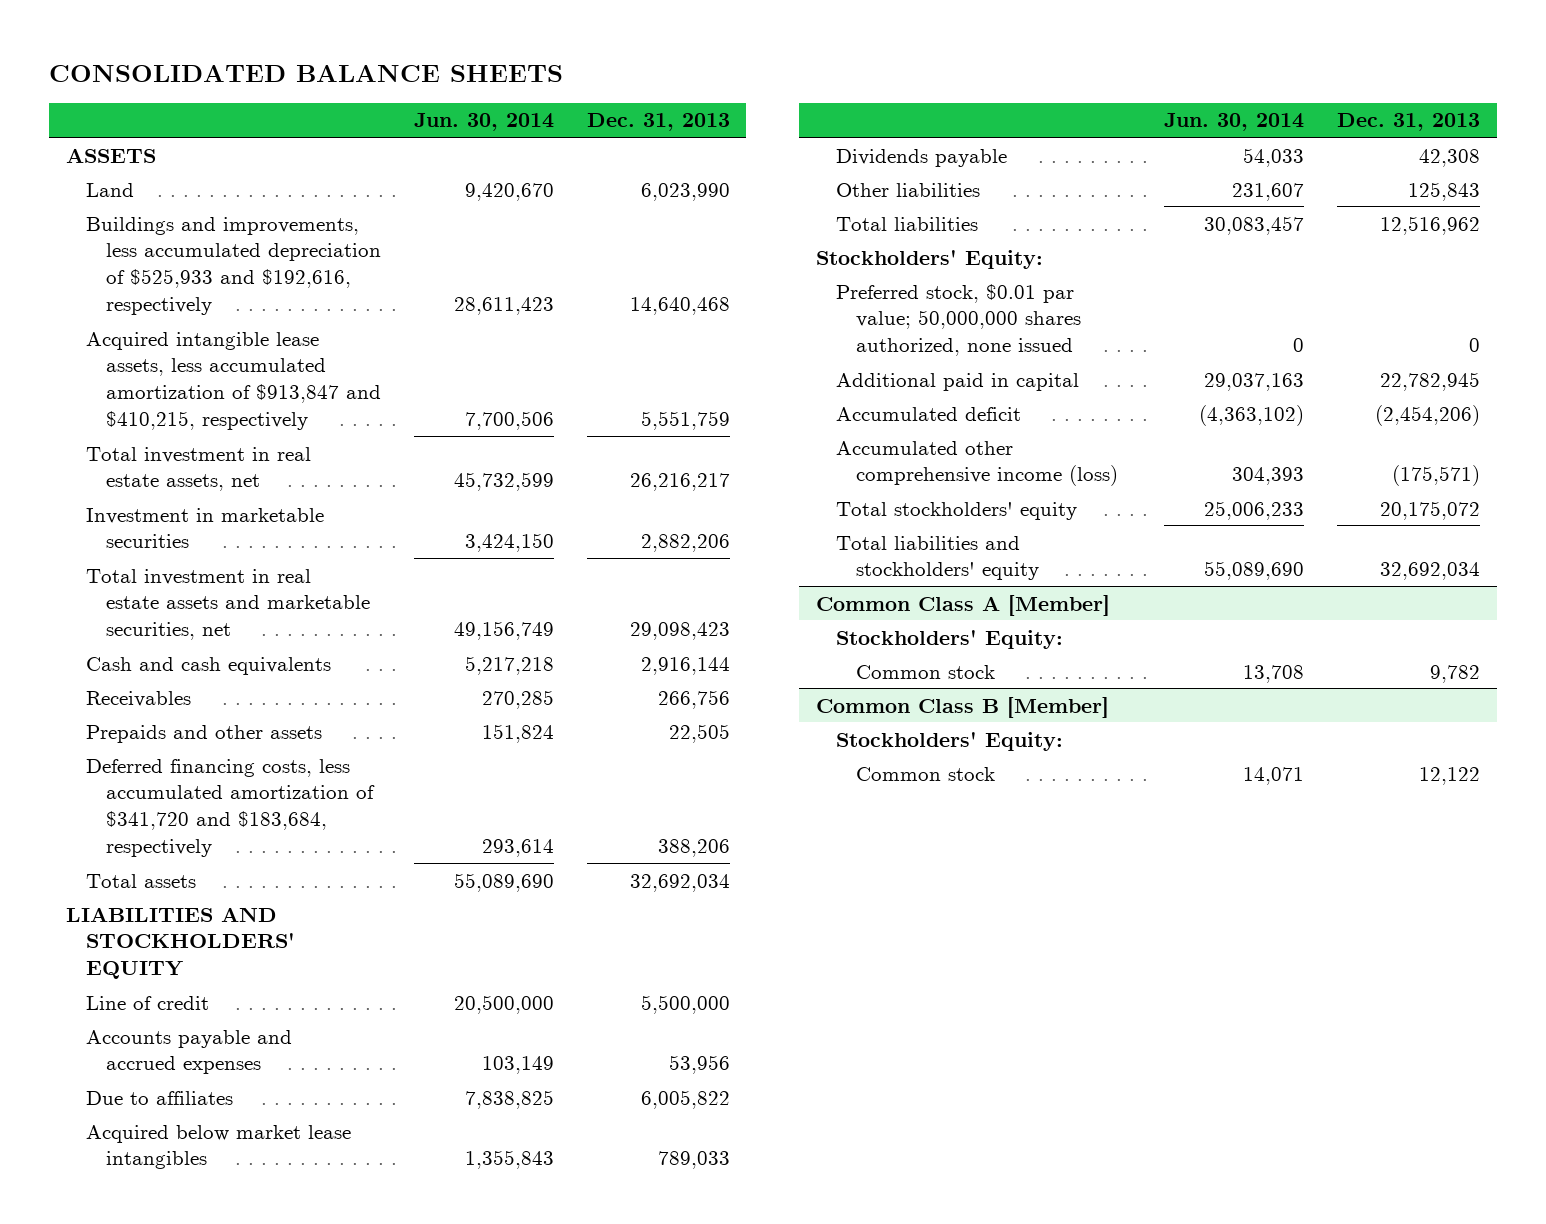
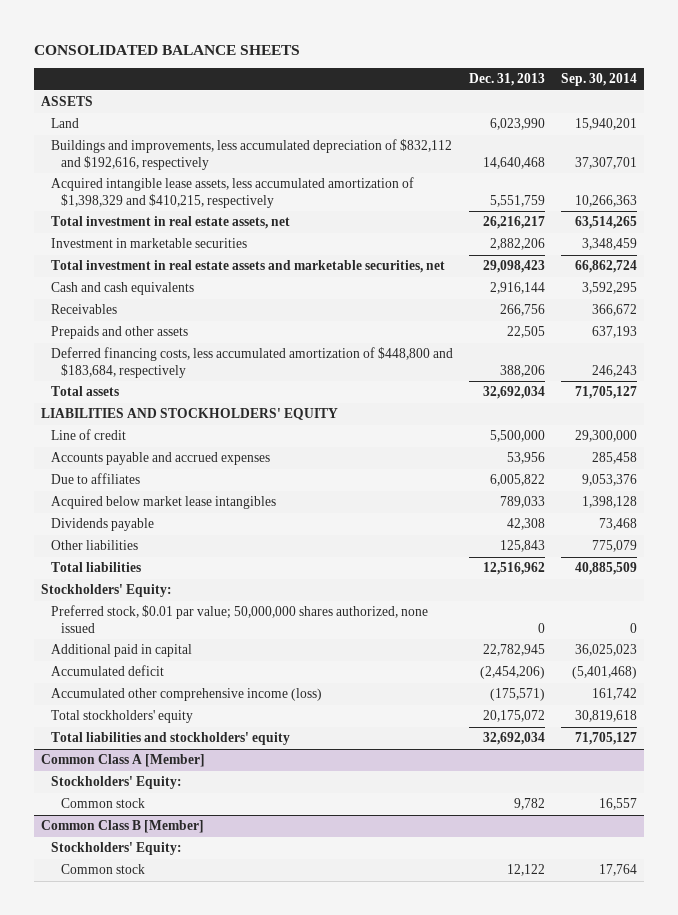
[413,113,554,132] Jun. 30, 2014 -> none
none -> [560,73,637,87] Sep. 30, 2014
[85,216,381,315] Buildings and improvements, less accumulated depreciation of $525,933 and $192,616, respectively -> [51,139,453,170] Buildings and improvements, less accumulated depreciation of $832,112 and $192,616, respectively
[85,331,381,430] Acquired intangible lease assets, less accumulated amortization of $913,847 and $410,215, respectively -> [51,177,415,208] Acquired intangible lease assets, less accumulated amortization of $1,398,329 and $410,215, respectively
[85,758,375,857] Deferred financing costs, less accumulated amortization of $341,720 and $183,684, respectively -> [51,347,454,378] Deferred financing costs, less accumulated amortization of $448,800 and $183,684, respectively

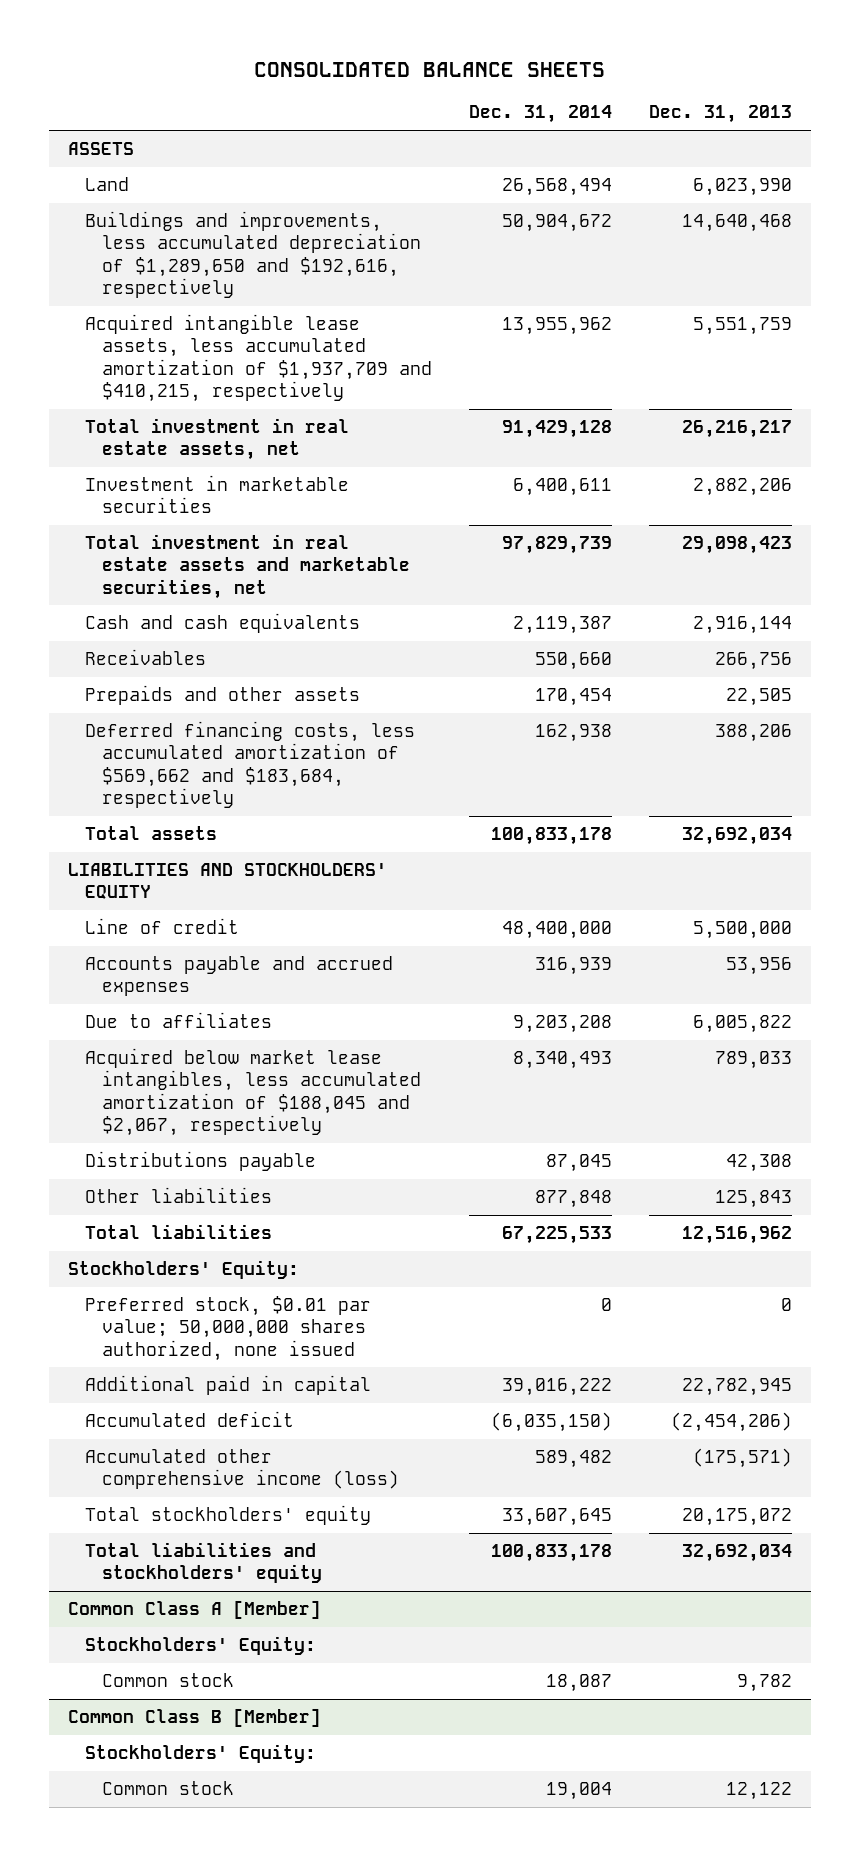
[560,73,637,87] Sep. 30, 2014 -> none
none -> [469,105,613,124] Dec. 31, 2014
[51,139,453,170] Buildings and improvements, less accumulated depreciation of $832,112 and $192,616, respectively -> [84,211,421,299] Buildings and improvements, less accumulated depreciation of $1,289,650 and $192,616, respectively
[51,177,415,208] Acquired intangible lease assets, less accumulated amortization of $1,398,329 and $410,215, respectively -> [84,314,432,403] Acquired intangible lease assets, less accumulated amortization of $1,937,709 and $410,215, respectively
[51,347,454,378] Deferred financing costs, less accumulated amortization of $448,800 and $183,684, respectively -> [84,721,415,809] Deferred financing costs, less accumulated amortization of $569,662 and $183,684, respectively
[51,496,277,510] Acquired below market lease intangibles -> [84,1048,421,1137] Acquired below market lease intangibles, less accumulated amortization of $188,045 and $2,067, respectively
[51,518,155,532] Dividends payable -> [84,1151,316,1172] Distributions payable

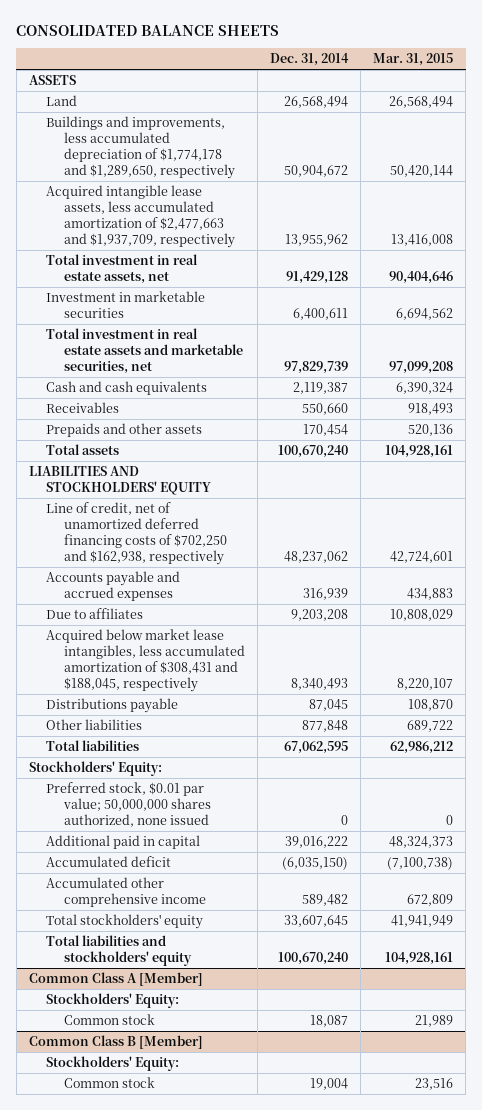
[649,105,793,124] Dec. 31, 2013 -> none
none -> [372,53,453,67] Mar. 31, 2015
[84,211,421,299] Buildings and improvements, less accumulated depreciation of $1,289,650 and $192,616, respectively -> [46,115,235,180] Buildings and improvements, less accumulated depreciation of $1,774,178 and $1,289,650, respectively
[84,314,432,403] Acquired intangible lease assets, less accumulated amortization of $1,937,709 and $410,215, respectively -> [46,184,235,249] Acquired intangible lease assets, less accumulated amortization of $2,477,663 and $1,937,709, respectively
[84,721,415,809] Deferred financing costs, less accumulated amortization of $569,662 and $183,684, respectively -> none
[491,827,613,846] 100,833,178 -> [277,444,348,458] 100,670,240
[84,918,239,935] Line of credit -> none
none -> [46,501,227,566] Line of credit, net of unamortized deferred financing costs of $702,250 and $162,938, respectively
[84,1048,421,1137] Acquired below market lease intangibles, less accumulated amortization of $188,045 and $2,067, respectively -> [46,628,245,693] Acquired below market lease intangibles, less accumulated amortization of $308,431 and $188,045, respectively
[502,1226,613,1245] 67,225,533 -> [283,740,348,754] 67,062,595
[84,1449,399,1490] Accumulated other comprehensive income (loss) -> [46,876,206,907] Accumulated other comprehensive income
[491,1544,613,1563] 100,833,178 -> [277,951,348,965] 100,670,240

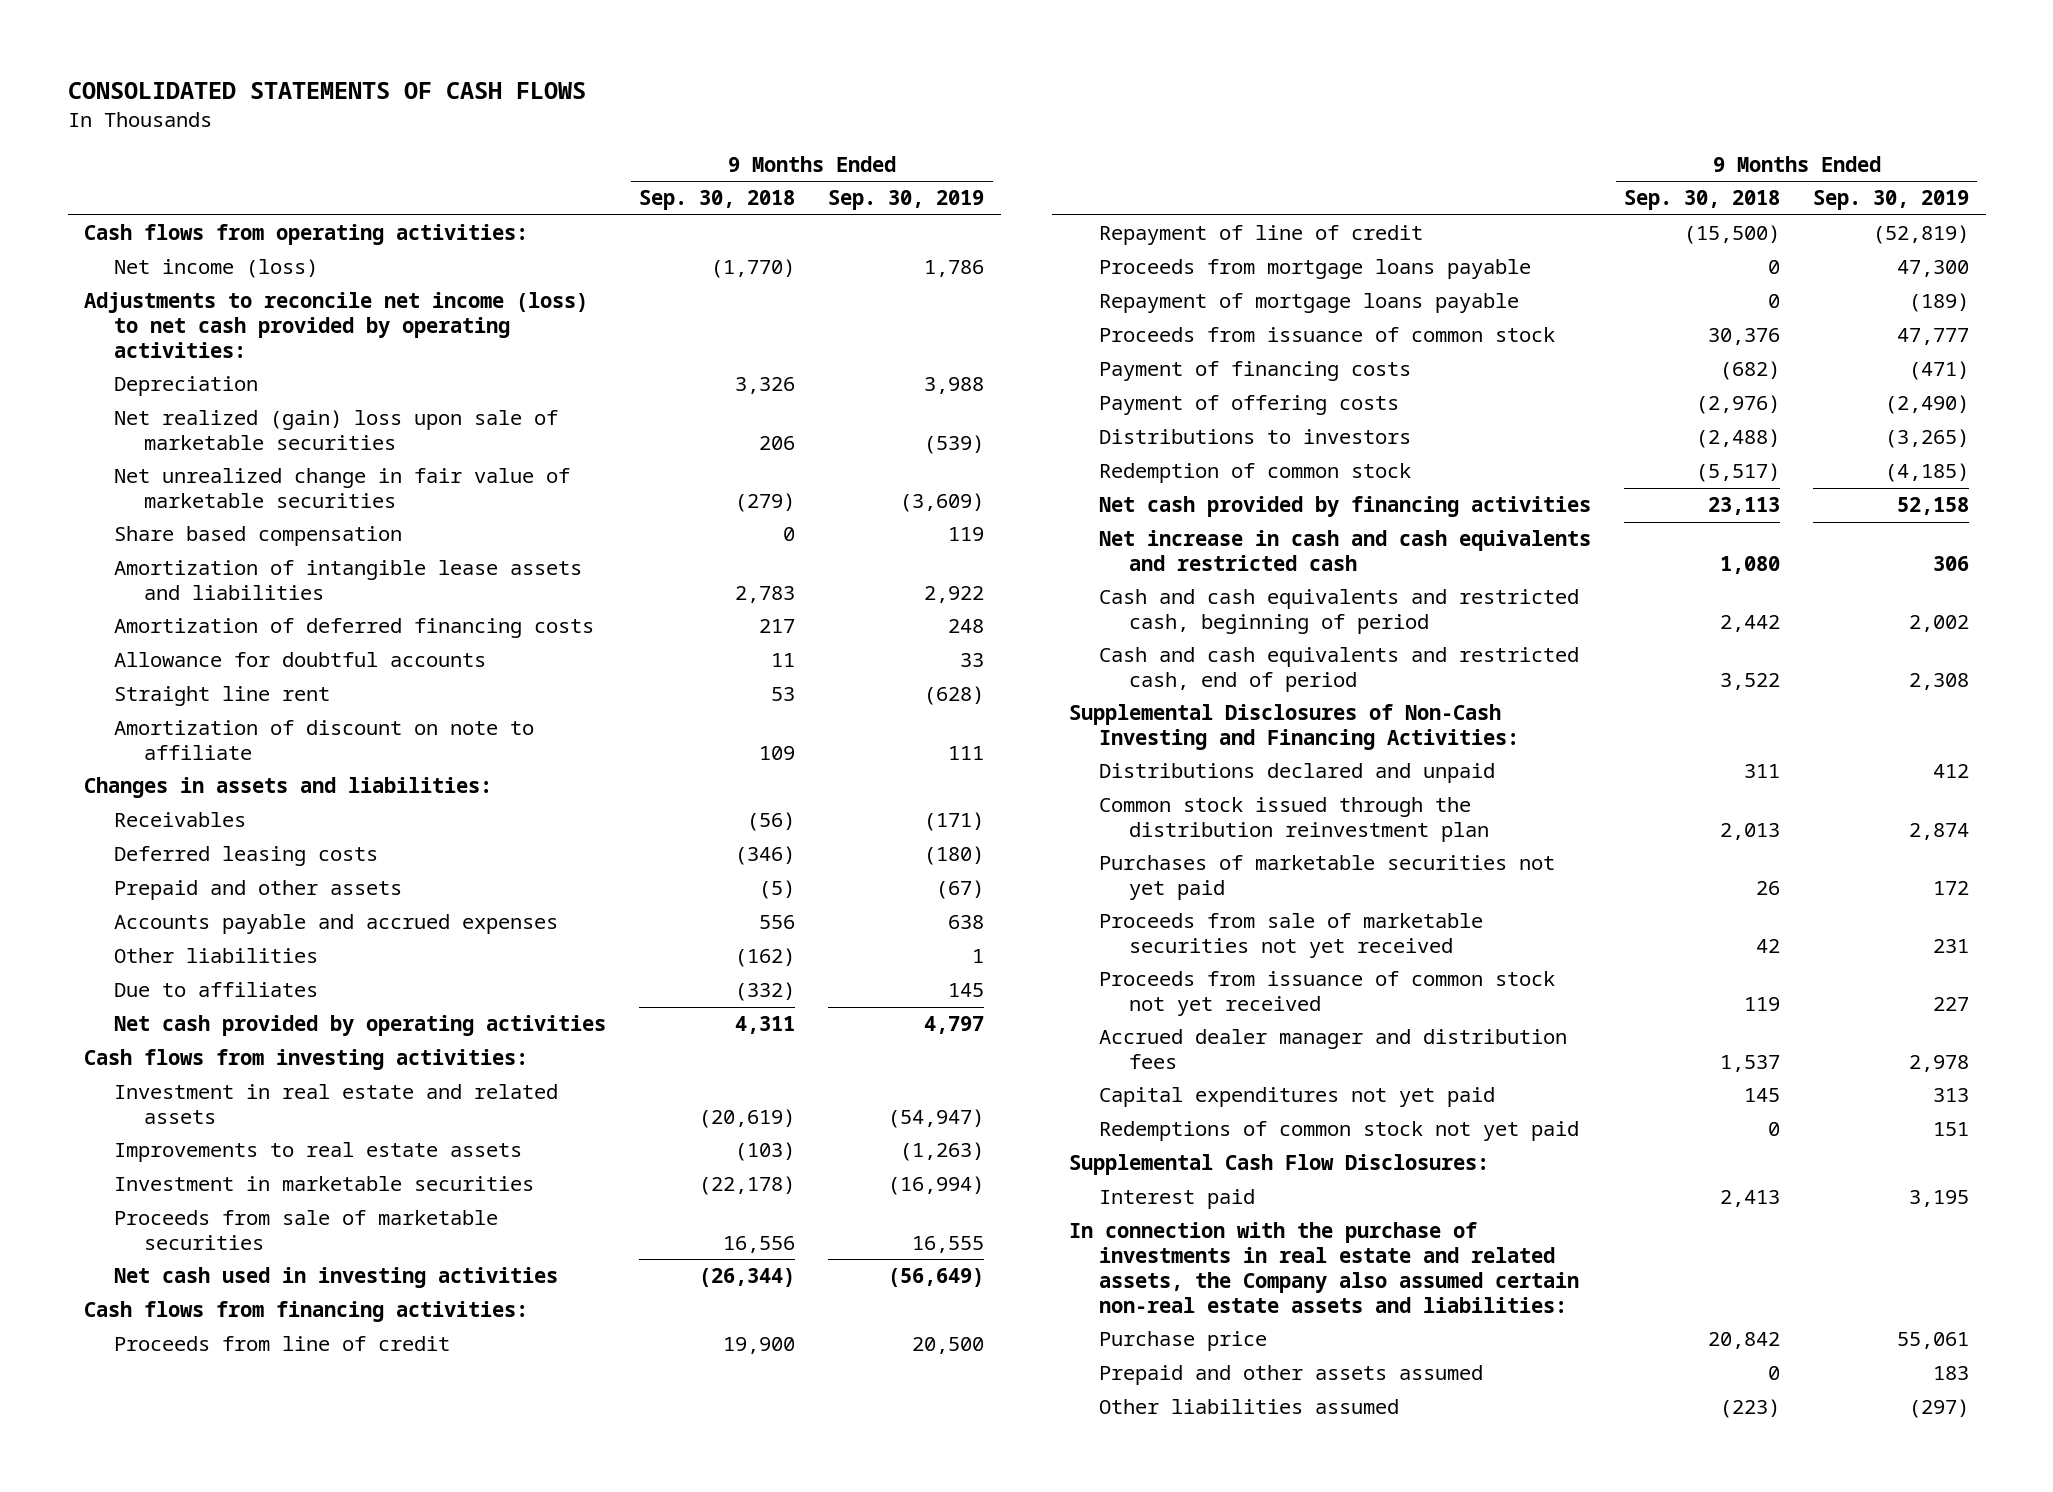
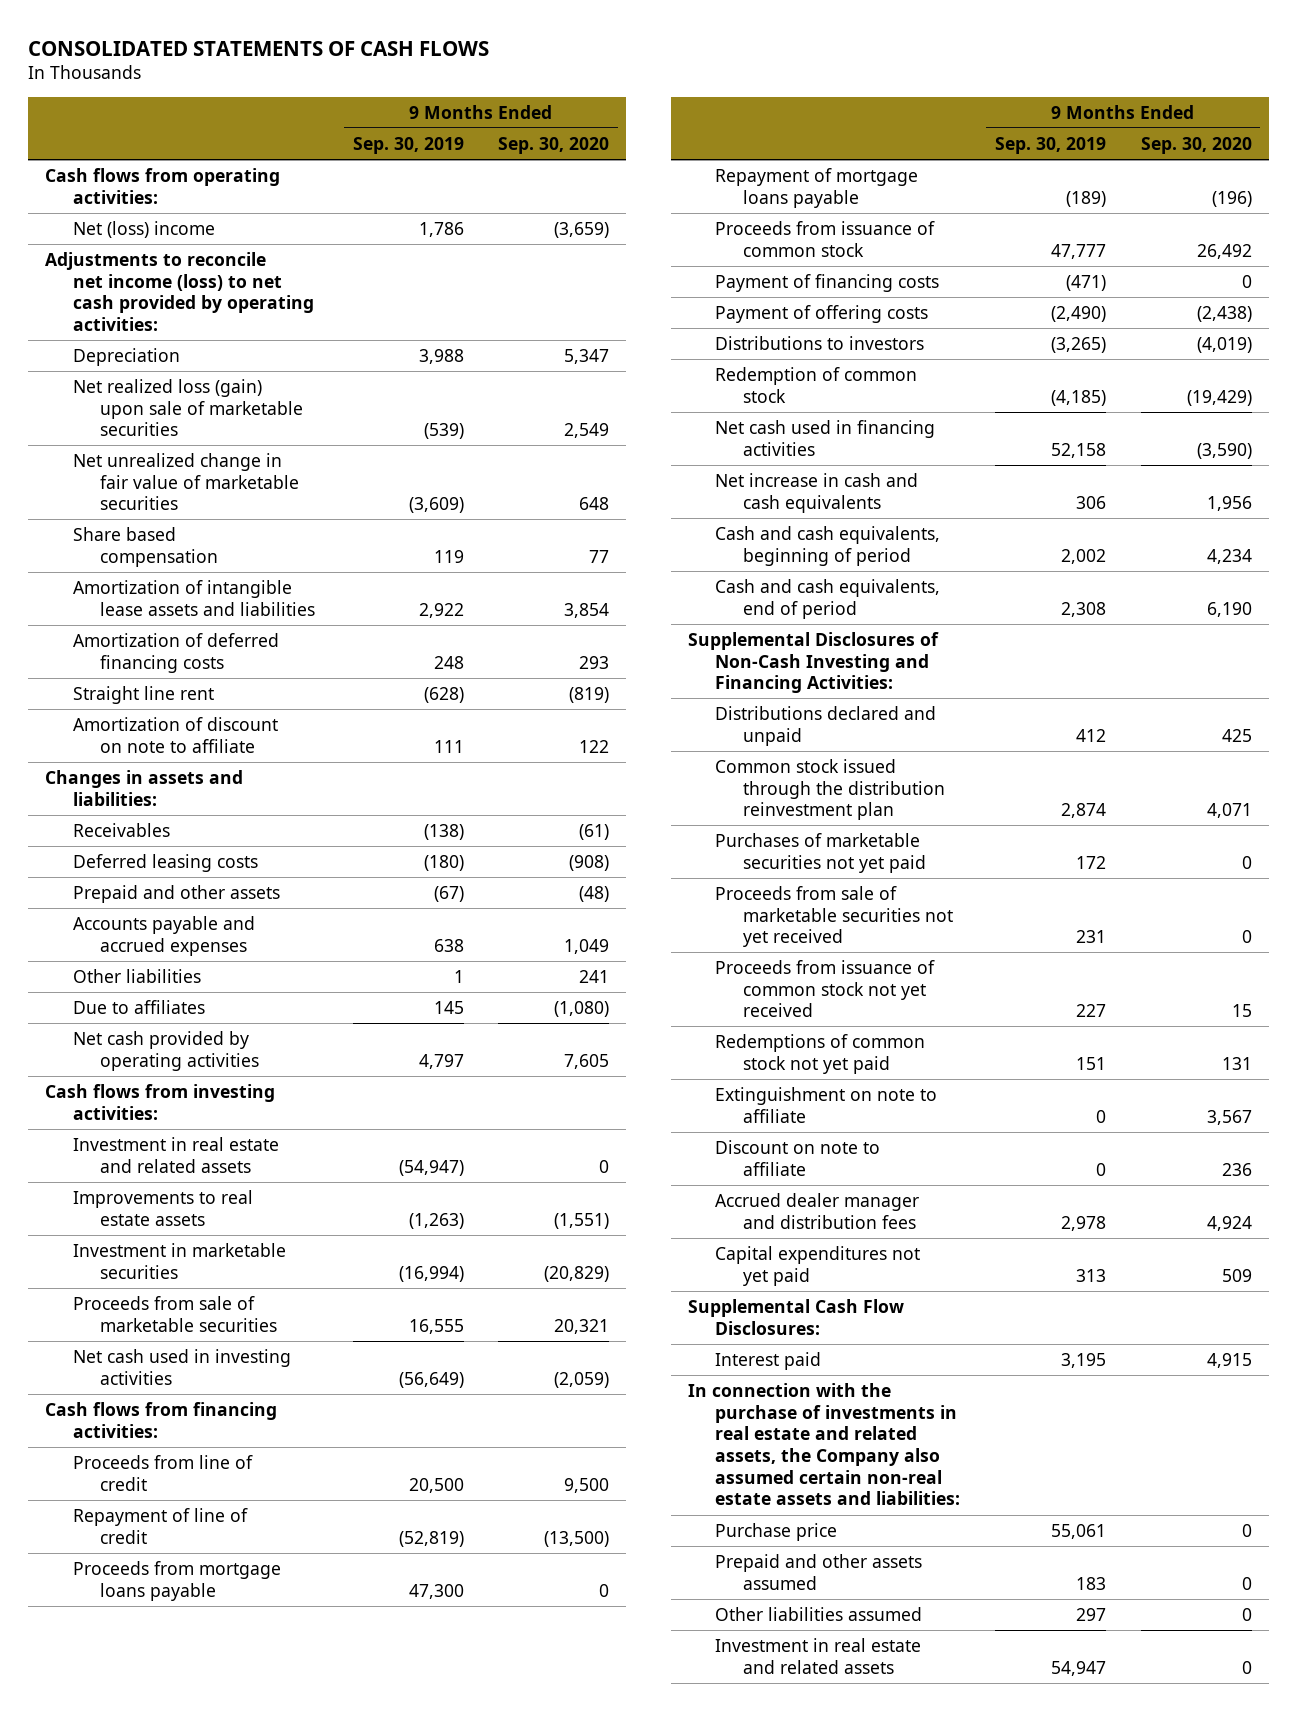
[639,190,796,211] Sep. 30, 2018 -> none
none -> [498,136,610,154] Sep. 30, 2020
[114,259,319,279] Net income (loss) -> [72,220,215,238] Net (loss) income
[114,410,559,451] Net realized (gain) loss upon sale of marketable securities -> [72,378,304,437] Net realized loss (gain) upon sale of marketable securities
[114,652,487,668] Allowance for doubtful accounts -> none
[924,812,985,832] (171) -> [423,823,464,840] (138)
[1098,496,1591,518] Net cash provided by financing activities -> [715,419,936,456] Net cash used in financing activities
[1098,530,1591,572] Net increase in cash and cash equivalents and restricted cash -> [715,472,919,513] Net increase in cash and cash equivalents
[1098,589,1579,635] Cash and cash equivalents and restricted cash, beginning of period -> [715,525,941,566] Cash and cash equivalents, beginning of period
[1098,647,1579,693] Cash and cash equivalents and restricted cash, end of period -> [715,578,941,619] Cash and cash equivalents, end of period
[1098,1121,1579,1142] Redemptions of common stock not yet paid -> [715,1033,926,1074] Redemptions of common stock not yet paid
none -> [715,1086,938,1123] Extinguishment on note to affiliate
none -> [715,1139,881,1176] Discount on note to affiliate
[1909,1399,1970,1419] (297) -> [1075,1607,1106,1621] 297
none -> [715,1637,922,1674] Investment in real estate and related assets

